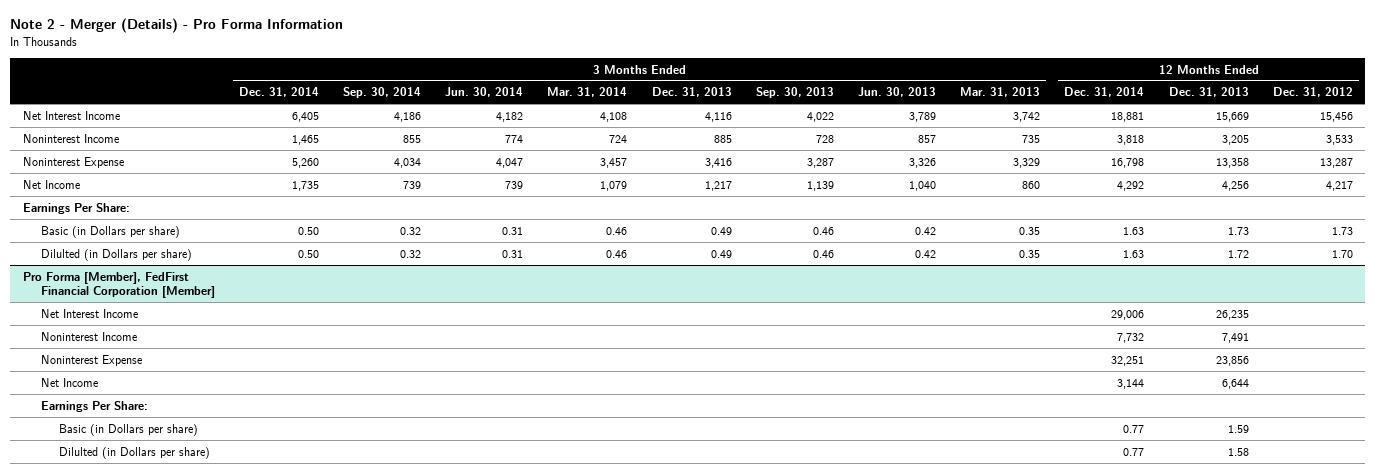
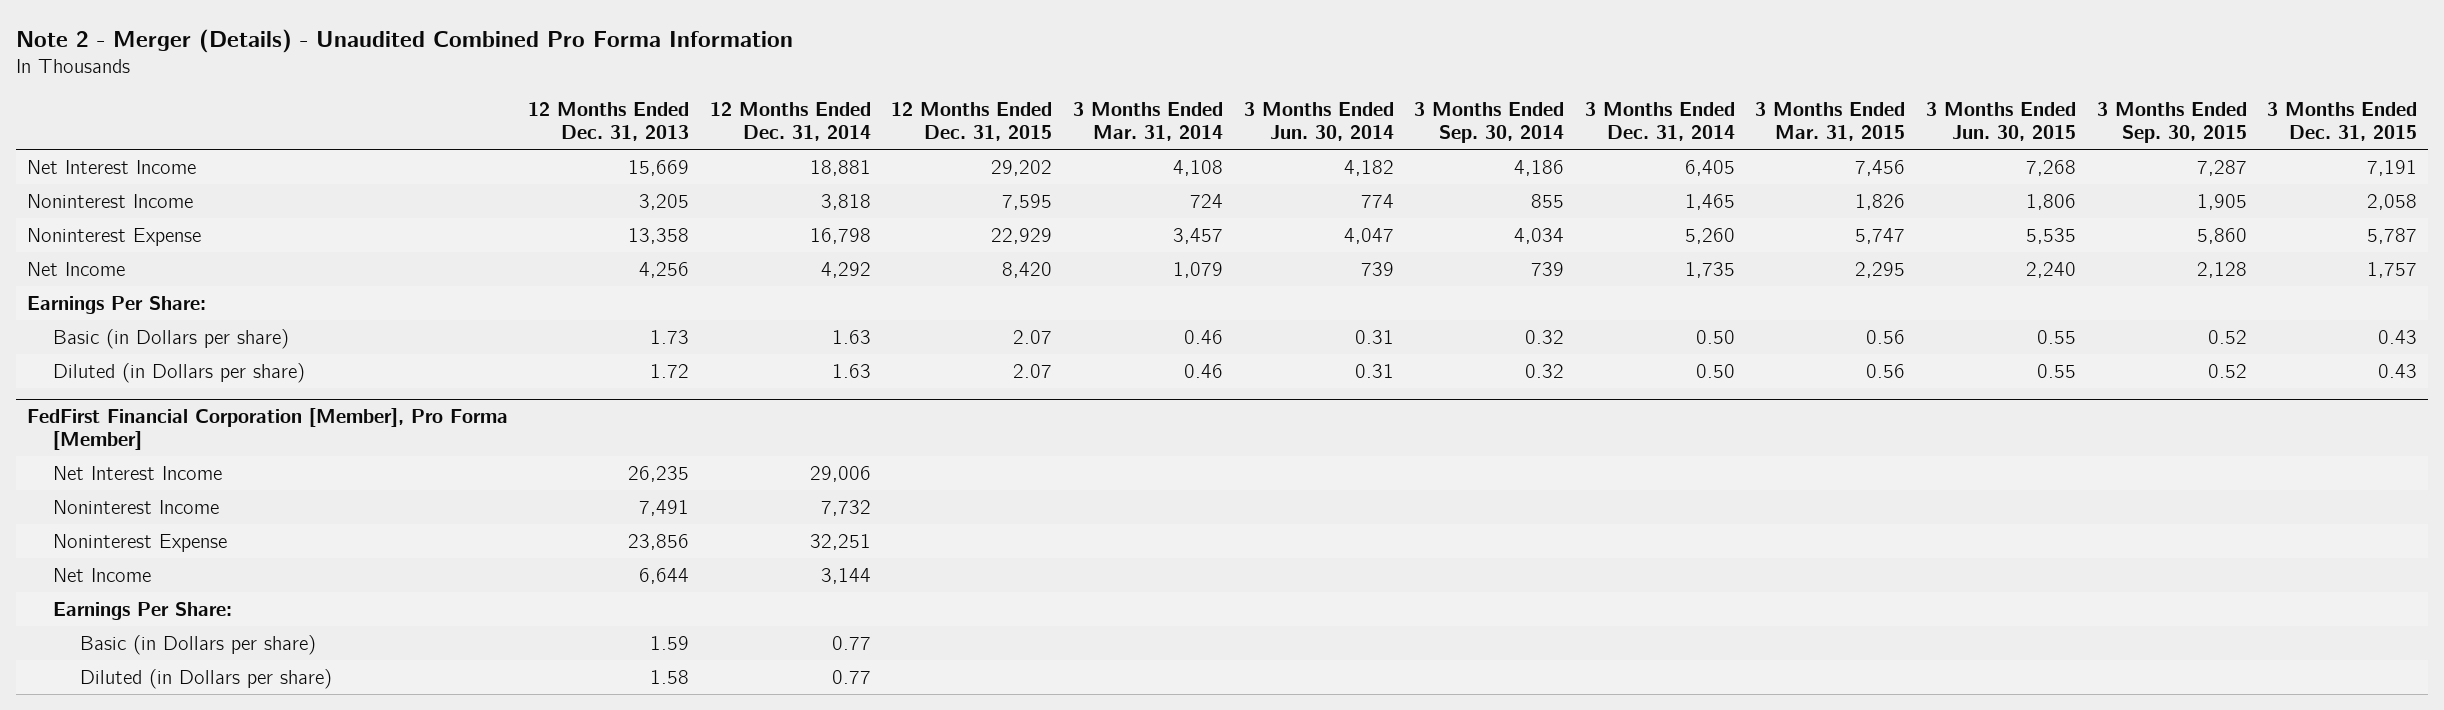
[10,18,344,34] Note 2 - Merger (Details) - Pro Forma Information -> [16,28,794,53] Note 2 - Merger (Details) - Unaudited Combined Pro Forma Information
[651,87,732,98] Dec. 31, 2013 -> none
[755,87,834,99] Sep. 30, 2013 -> none
[858,87,937,98] Jun. 30, 2013 -> none
[960,87,1041,98] Mar. 31, 2013 -> none
[1272,87,1353,98] Dec. 31, 2012 -> none
none -> [891,102,1053,142] 12 Months Ended Dec. 31, 2015
none -> [1755,102,1906,142] 3 Months Ended Mar. 31, 2015
none -> [1926,102,2077,142] 3 Months Ended Jun. 30, 2015
none -> [2096,102,2247,144] 3 Months Ended Sep. 30, 2015
none -> [2267,102,2418,142] 3 Months Ended Dec. 31, 2015
[40,248,192,261] Dilulted (in Dollars per share) -> [53,362,306,383] Diluted (in Dollars per share)
[22,271,215,299] Pro Forma [Member], FedFirst Financial Corporation [Member] -> [26,408,508,450] FedFirst Financial Corporation [Member], Pro Forma [Member]
[59,446,211,459] Dilulted (in Dollars per share) -> [80,668,333,689] Diluted (in Dollars per share)

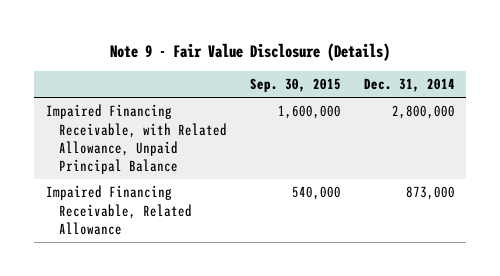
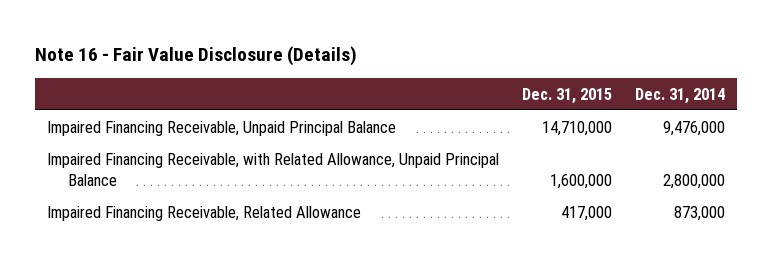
[110,42,391,61] Note 9 - Fair Value Disclosure (Details) -> [34,45,357,66] Note 16 - Fair Value Disclosure (Details)
[249,78,341,93] Sep. 30, 2015 -> none
none -> [521,87,612,104] Dec. 31, 2015
none -> [46,120,396,136] Impaired Financing Receivable, Unpaid Principal Balance

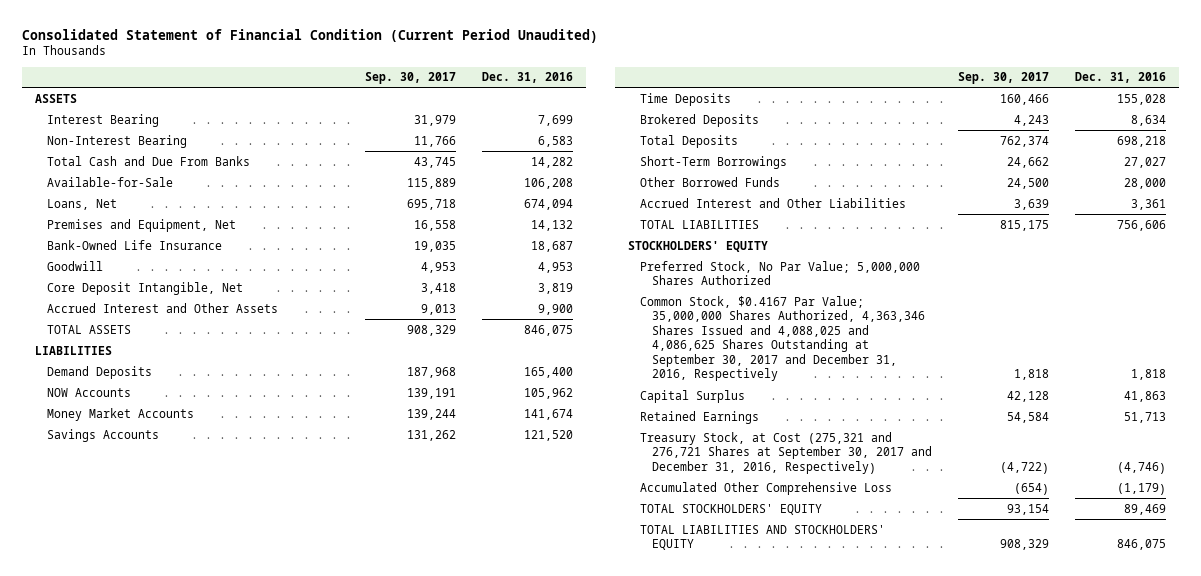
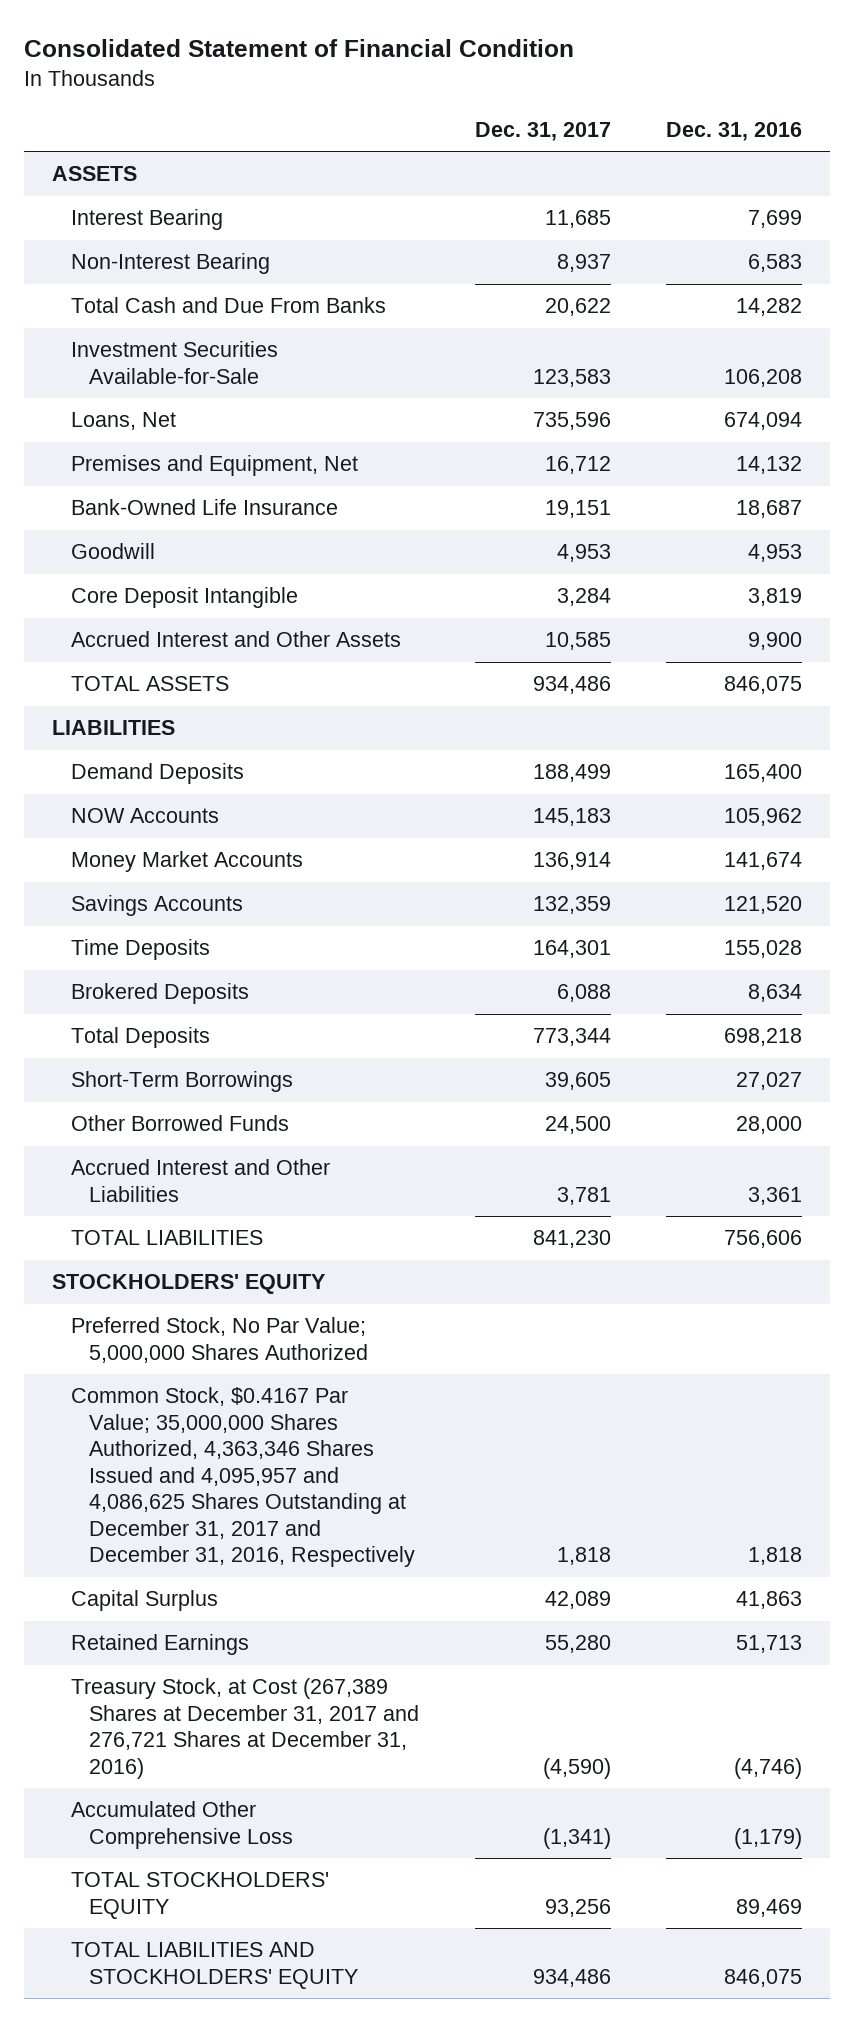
[22,28,599,43] Consolidated Statement of Financial Condition (Current Period Unaudited) -> [24,39,575,58] Consolidated Statement of Financial Condition
[365,72,457,85] Sep. 30, 2017 -> none
none -> [474,121,611,141] Dec. 31, 2017
[47,176,174,187] Available-for-Sale -> [70,341,278,384] Investment Securities Available-for-Sale
[47,281,244,295] Core Deposit Intangible, Net -> [70,587,298,609] Core Deposit Intangible
[639,295,925,382] Common Stock, $0.4167 Par Value; 35,000,000 Shares Authorized, 4,363,346 Shares Issued and 4,088,025 and 4,086,625 Shares Outstanding at September 30, 2017 and December 31, 2016, Respectively -> [70,1387,416,1568] Common Stock, $0.4167 Par Value; 35,000,000 Shares Authorized, 4,363,346 Shares Issued and 4,095,957 and 4,086,625 Shares Outstanding at December 31, 2017 and December 31, 2016, Respectively
[639,431,932,474] Treasury Stock, at Cost (275,321 and 276,721 Shares at September 30, 2017 and December 31, 2016, Respectively) -> [70,1678,420,1779] Treasury Stock, at Cost (267,389 Shares at December 31, 2017 and 276,721 Shares at December 31, 2016)

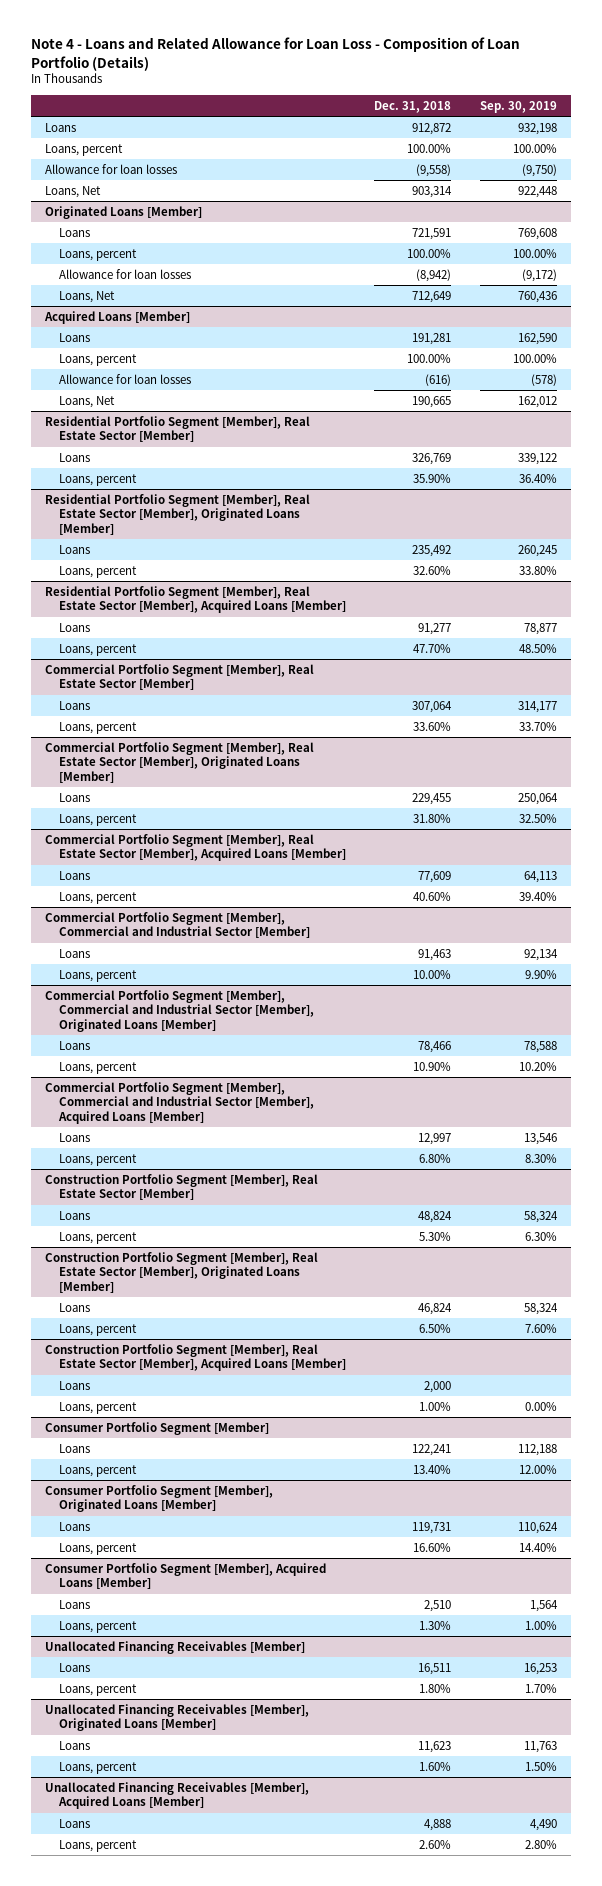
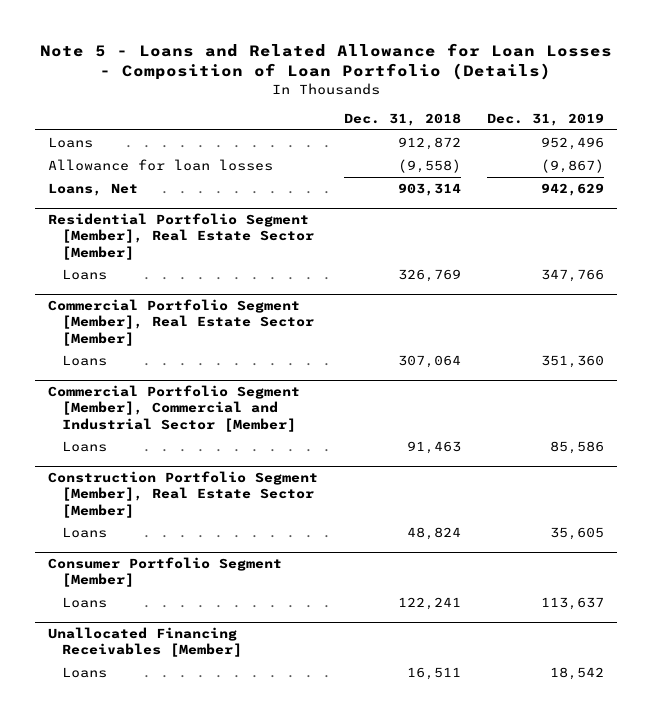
[31,37,521,71] Note 4 - Loans and Related Allowance for Loan Loss - Composition of Loan Portfolio (Details) -> [40,42,613,80] Note 5 - Loans and Related Allowance for Loan Losses - Composition of Loan Portfolio (Details)
[479,100,557,113] Sep. 30, 2019 -> none
none -> [487,112,605,126] Dec. 31, 2019
[45,143,124,156] Loans, percent -> none
[45,205,203,219] Originated Loans [Member] -> none
[59,227,91,237] Loans -> none
[59,248,138,261] Loans, percent -> none
[59,268,192,279] Allowance for loan losses -> none
[59,290,116,303] Loans, Net -> none
[44,310,191,324] Acquired Loans [Member] -> none
[59,332,91,342] Loans -> none
[59,353,138,366] Loans, percent -> none
[59,373,192,384] Allowance for loan losses -> none
[59,395,116,408] Loans, Net -> none
[59,473,138,486] Loans, percent -> none
[45,493,311,535] Residential Portfolio Segment [Member], Real Estate Sector [Member], Originated Loans [Member] -> none
[59,544,91,554] Loans -> none
[59,565,138,578] Loans, percent -> none
[45,585,347,614] Residential Portfolio Segment [Member], Real Estate Sector [Member], Acquired Loans [Member] -> none
[59,622,91,632] Loans -> none
[59,643,138,656] Loans, percent -> none
[59,721,138,734] Loans, percent -> none
[45,741,315,783] Commercial Portfolio Segment [Member], Real Estate Sector [Member], Originated Loans [Member] -> none
[59,792,91,802] Loans -> none
[59,813,138,826] Loans, percent -> none
[45,833,347,862] Commercial Portfolio Segment [Member], Real Estate Sector [Member], Acquired Loans [Member] -> none
[59,870,91,880] Loans -> none
[59,891,138,904] Loans, percent -> none
[59,969,138,982] Loans, percent -> none
[45,989,315,1032] Commercial Portfolio Segment [Member], Commercial and Industrial Sector [Member], Originated Loans [Member] -> none
[59,1040,91,1050] Loans -> none
[59,1061,138,1074] Loans, percent -> none
[45,1081,315,1124] Commercial Portfolio Segment [Member], Commercial and Industrial Sector [Member], Acquired Loans [Member] -> none
[59,1132,91,1142] Loans -> none
[59,1153,138,1166] Loans, percent -> none
[59,1231,138,1244] Loans, percent -> none
[45,1251,319,1293] Construction Portfolio Segment [Member], Real Estate Sector [Member], Originated Loans [Member] -> none
[59,1302,91,1312] Loans -> none
[59,1323,138,1336] Loans, percent -> none
[45,1343,347,1372] Construction Portfolio Segment [Member], Real Estate Sector [Member], Acquired Loans [Member] -> none
[59,1380,91,1390] Loans -> none
[59,1401,138,1414] Loans, percent -> none
[59,1464,138,1477] Loans, percent -> none
[45,1484,274,1513] Consumer Portfolio Segment [Member], Originated Loans [Member] -> none
[59,1521,91,1531] Loans -> none
[59,1542,138,1555] Loans, percent -> none
[45,1562,327,1590] Consumer Portfolio Segment [Member], Acquired Loans [Member] -> none
[59,1599,91,1609] Loans -> none
[59,1620,138,1633] Loans, percent -> none
[59,1683,138,1696] Loans, percent -> none
[45,1703,310,1732] Unallocated Financing Receivables [Member], Originated Loans [Member] -> none
[59,1740,91,1750] Loans -> none
[59,1761,138,1774] Loans, percent -> none
[45,1781,310,1810] Unallocated Financing Receivables [Member], Acquired Loans [Member] -> none
[59,1818,91,1828] Loans -> none
[59,1839,138,1852] Loans, percent -> none

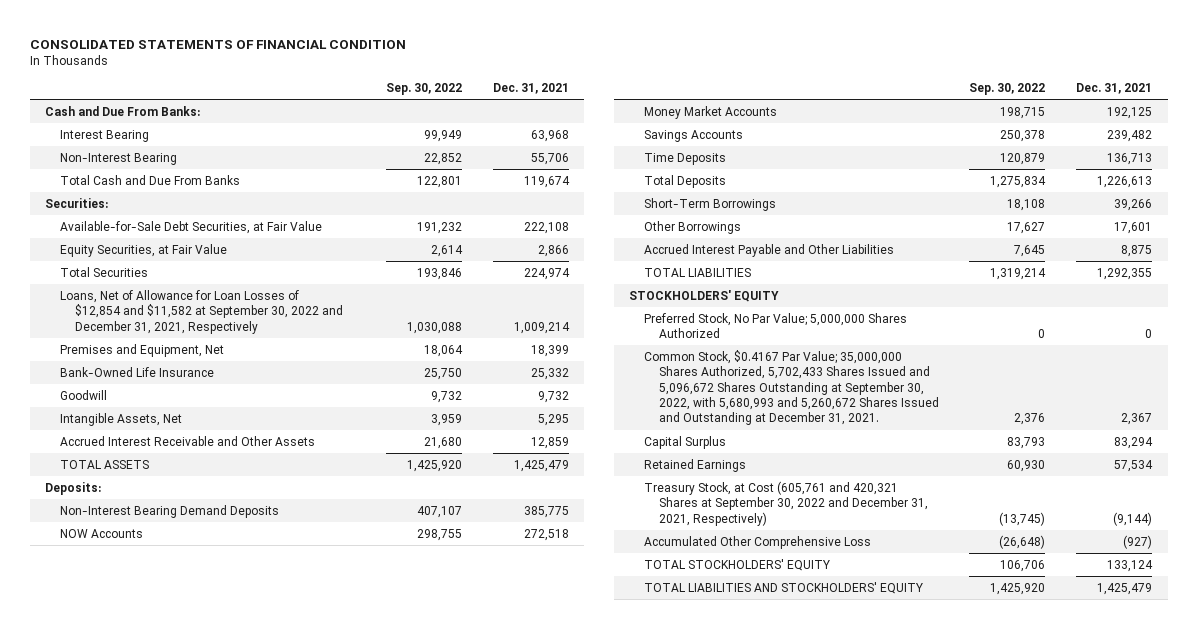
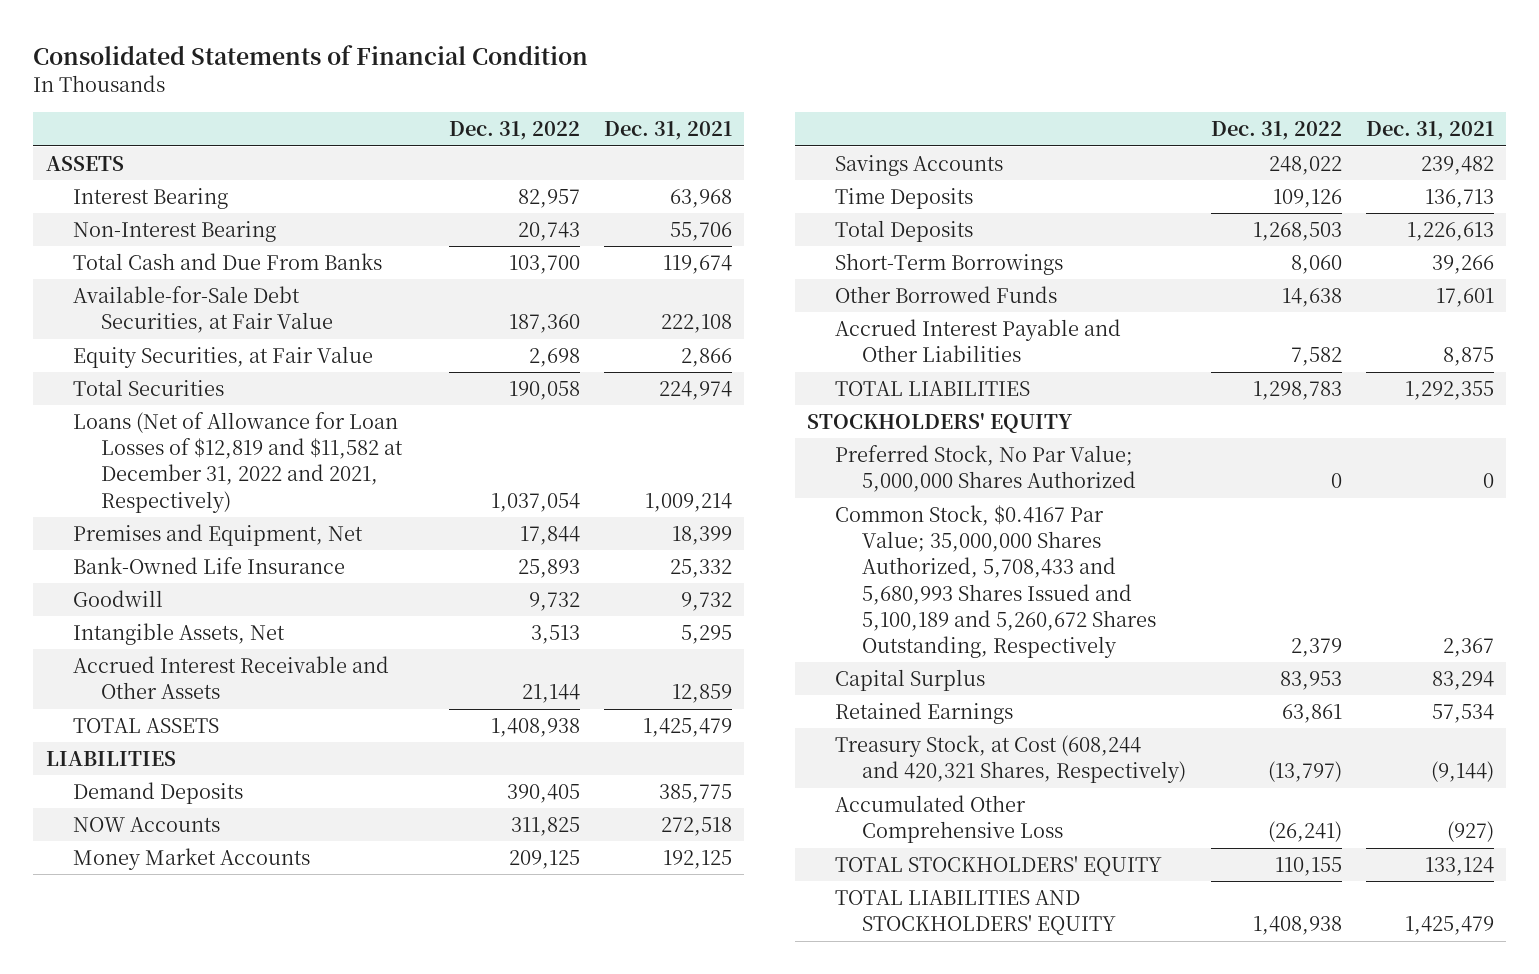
[30,39,407,49] CONSOLIDATED STATEMENTS OF FINANCIAL CONDITION -> [33,44,589,65] Consolidated Statements of Financial Condition
[385,83,462,96] Sep. 30, 2022 -> none
none -> [449,121,581,141] Dec. 31, 2022
[45,105,201,116] Cash and Due From Banks: -> none
none -> [45,156,124,172] ASSETS
[45,197,109,208] Securities: -> none
[60,289,343,334] Loans, Net of Allowance for Loan Losses of $12,854 and $11,582 at September 30, 2022 and December 31, 2021, Respectively -> [73,412,404,513] Loans (Net of Allowance for Loan Losses of $12,819 and $11,582 at December 31, 2022 and 2021, Respectively)
[45,481,102,495] Deposits: -> none
none -> [45,751,176,767] LIABILITIES
[60,504,280,518] Non-Interest Bearing Demand Deposits -> [73,782,244,805] Demand Deposits
[643,220,741,234] Other Borrowings -> [834,286,1057,304] Other Borrowed Funds
[643,349,939,426] Common Stock, $0.4167 Par Value; 35,000,000 Shares Authorized, 5,702,433 Shares Issued and 5,096,672 Shares Outstanding at September 30, 2022, with 5,680,993 and 5,260,672 Shares Issued and Outstanding at December 31, 2021. -> [834,505,1157,658] Common Stock, $0.4167 Par Value; 35,000,000 Shares Authorized, 5,708,433 and 5,680,993 Shares Issued and 5,100,189 and 5,260,672 Shares Outstanding, Respectively
[643,480,928,526] Treasury Stock, at Cost (605,761 and 420,321 Shares at September 30, 2022 and December 31, 2021, Respectively) -> [834,735,1187,784] Treasury Stock, at Cost (608,244 and 420,321 Shares, Respectively)

